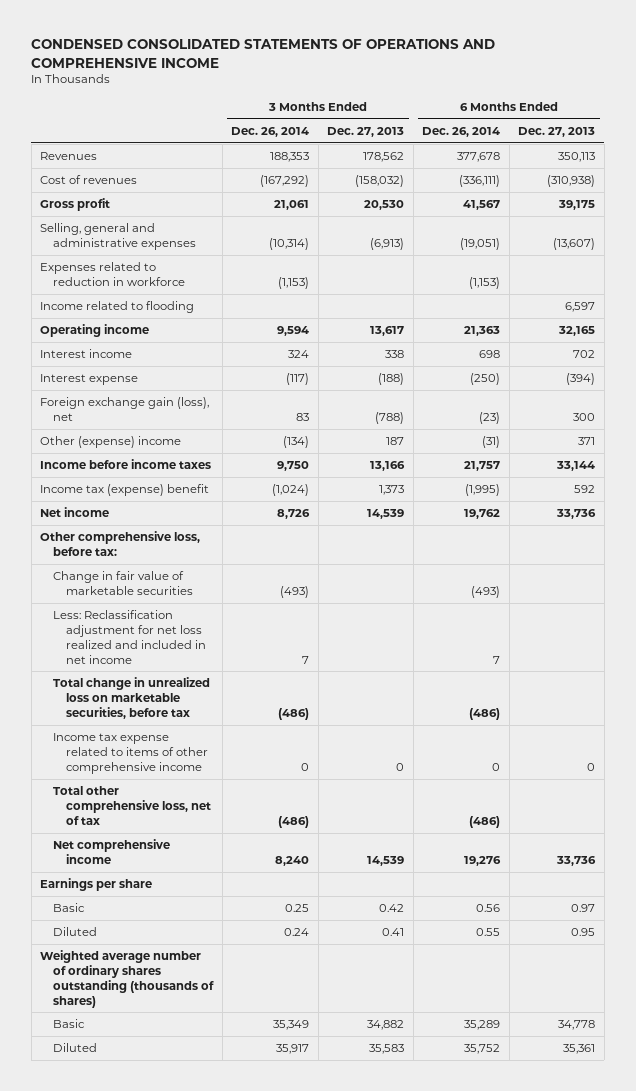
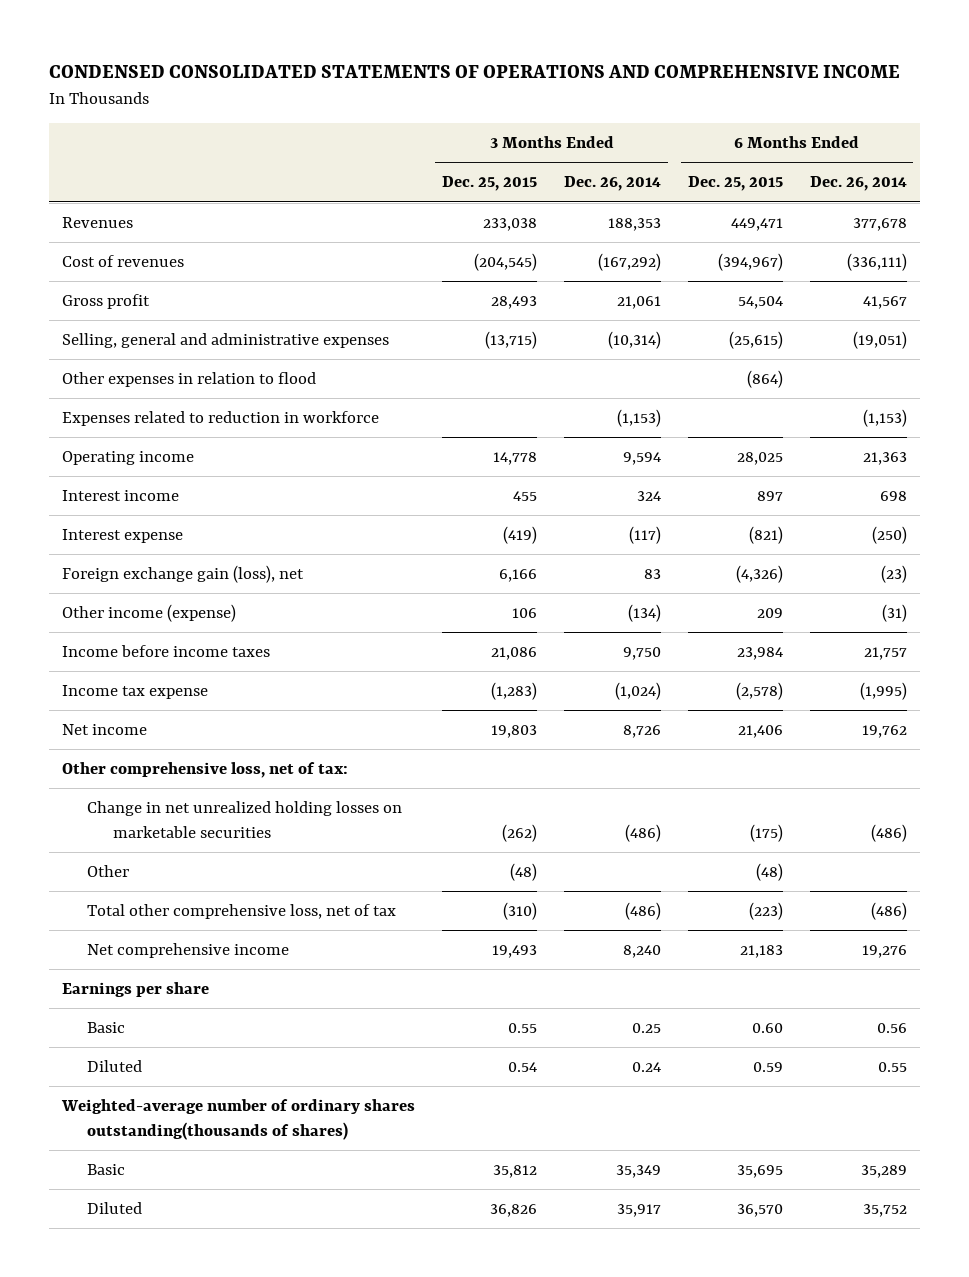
[327,126,405,137] Dec. 27, 2013 -> none
[518,126,596,137] Dec. 27, 2013 -> none
none -> [442,176,538,192] Dec. 25, 2015
none -> [687,176,783,192] Dec. 25, 2015
none -> [62,372,317,388] Other expenses in relation to flood
[40,301,195,314] Income related to flooding -> none
[40,436,182,449] Other (expense) income -> [62,604,237,623] Other income (expense)
[40,484,210,497] Income tax (expense) benefit -> [62,685,209,700] Income tax expense
[52,571,193,595] Change in fair value of marketable securities -> none
[52,610,206,664] Less: Reclassification adjustment for net loss realized and included in net income -> none
[52,733,208,774] Income tax expense related to items of other comprehensive income -> none
[40,531,201,556] Other comprehensive loss, before tax: -> [62,762,349,779] Other comprehensive loss, net of tax:
[52,677,210,719] Total change in unrealized loss on marketable securities, before tax -> [87,801,403,838] Change in net unrealized holding losses on marketable securities
none -> [87,865,130,878] Other
[40,950,214,1008] Weighted average number of ordinary shares outstanding (thousands of shares) -> [61,1099,416,1140] Weighted-average number of ordinary shares outstanding(thousands of shares)

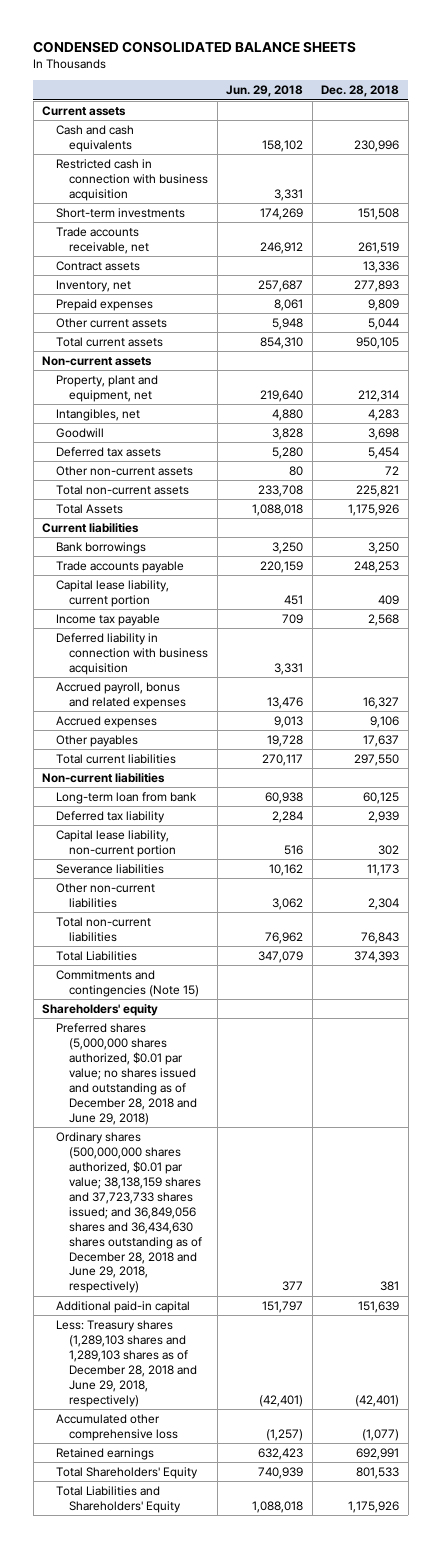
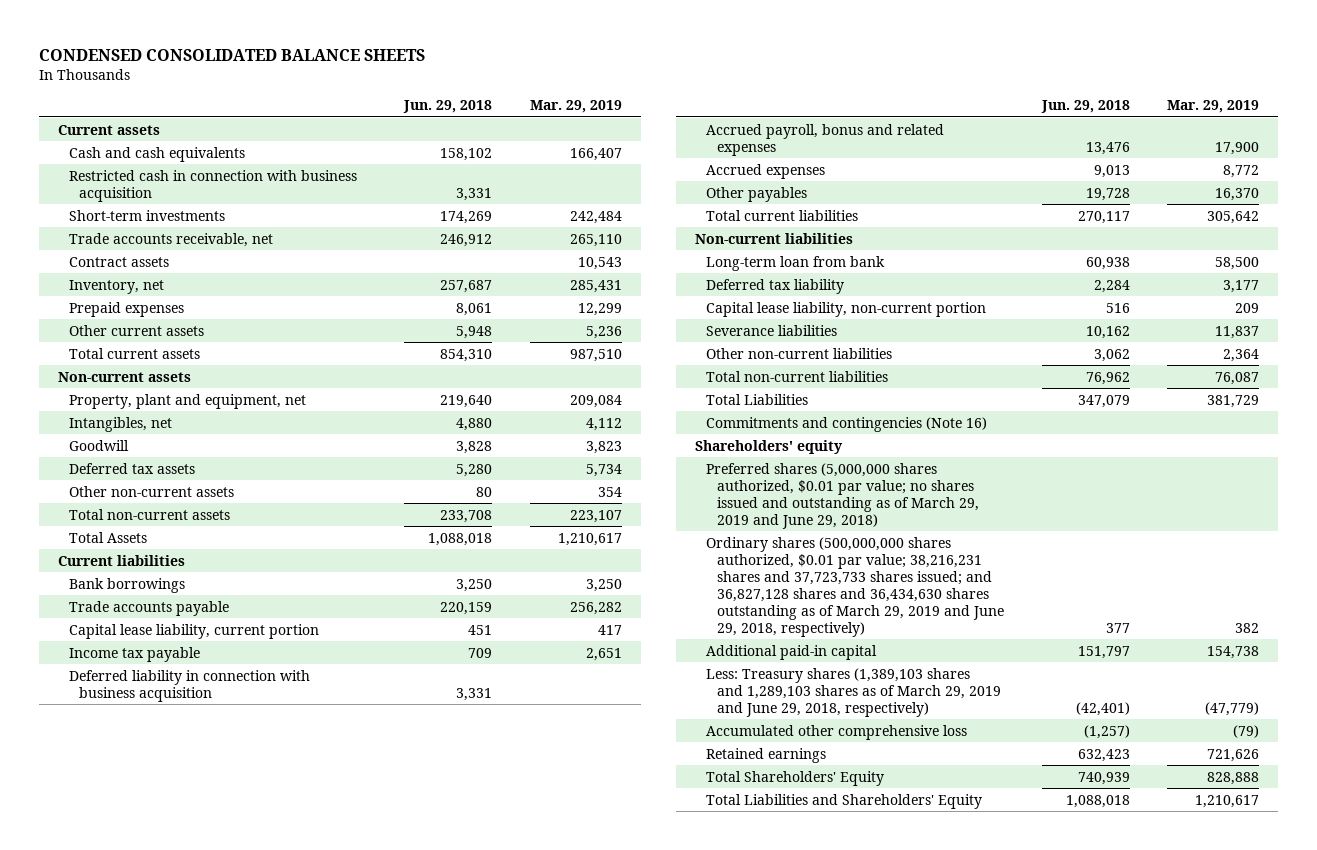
[321,85,400,98] Dec. 28, 2018 -> none
none -> [530,100,623,114] Mar. 29, 2019
[55,969,199,997] Commitments and contingencies (Note 15) -> [705,416,987,432] Commitments and contingencies (Note 16)
[55,1022,197,1125] Preferred shares (5,000,000 shares authorized, $0.01 par value; no shares issued and outstanding as of December 28, 2018 and June 29, 2018) -> [705,462,979,529] Preferred shares (5,000,000 shares authorized, $0.01 par value; no shares issued and outstanding as of March 29, 2019 and June 29, 2018)
[55,1131,202,1294] Ordinary shares (500,000,000 shares authorized, $0.01 par value; 38,138,159 shares and 37,723,733 shares issued; and 36,849,056 shares and 36,434,630 shares outstanding as of December 28, 2018 and June 29, 2018, respectively) -> [705,536,1004,637] Ordinary shares (500,000,000 shares authorized, $0.01 par value; 38,216,231 shares and 37,723,733 shares issued; and 36,827,128 shares and 36,434,630 shares outstanding as of March 29, 2019 and June 29, 2018, respectively)
[55,1319,197,1407] Less: Treasury shares (1,289,103 shares and 1,289,103 shares as of December 28, 2018 and June 29, 2018, respectively) -> [705,667,1001,717] Less: Treasury shares (1,389,103 shares and 1,289,103 shares as of March 29, 2019 and June 29, 2018, respectively)

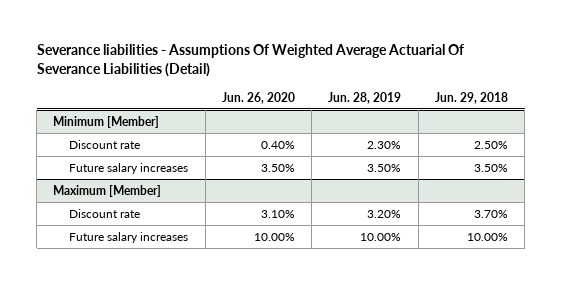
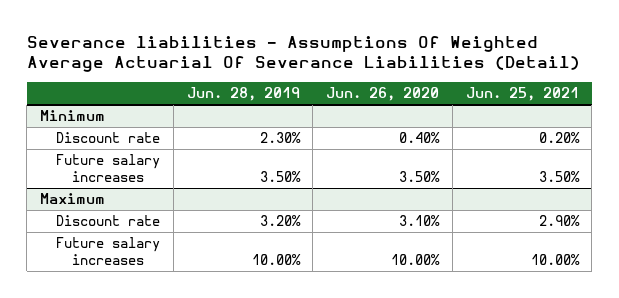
[434,91,508,104] Jun. 29, 2018 -> none
none -> [465,87,579,102] Jun. 25, 2021
[53,115,160,128] Minimum [Member] -> [40,110,106,122] Minimum
[53,184,162,197] Maximum [Member] -> [40,193,106,205] Maximum

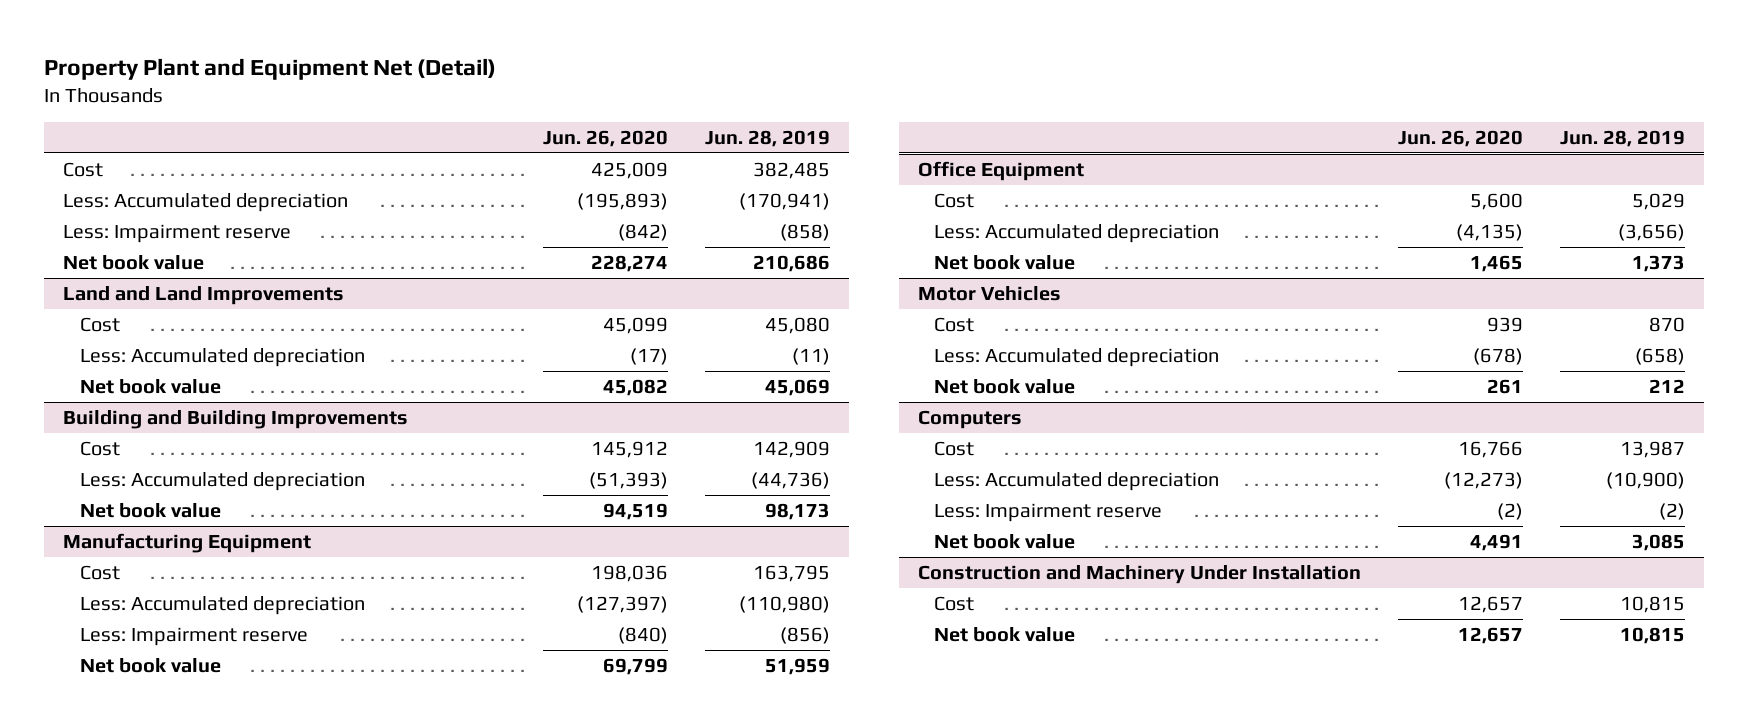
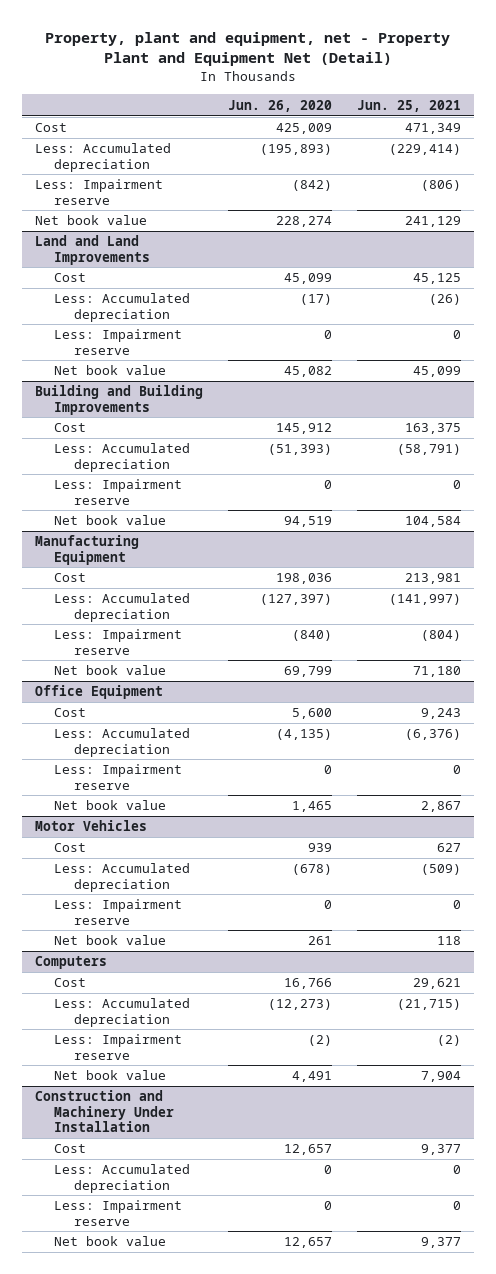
[44,58,497,81] Property Plant and Equipment Net (Detail) -> [45,31,451,67] Property, plant and equipment, net - Property Plant and Equipment Net (Detail)
[705,129,831,147] Jun. 28, 2019 -> none
none -> [357,99,462,112] Jun. 25, 2021
none -> [54,329,183,355] Less: Impairment reserve
none -> [54,479,183,505] Less: Impairment reserve
none -> [54,764,183,790] Less: Impairment reserve
none -> [54,899,183,925] Less: Impairment reserve
none -> [54,1164,191,1193] Less: Accumulated depreciation
none -> [54,1200,183,1226] Less: Impairment reserve

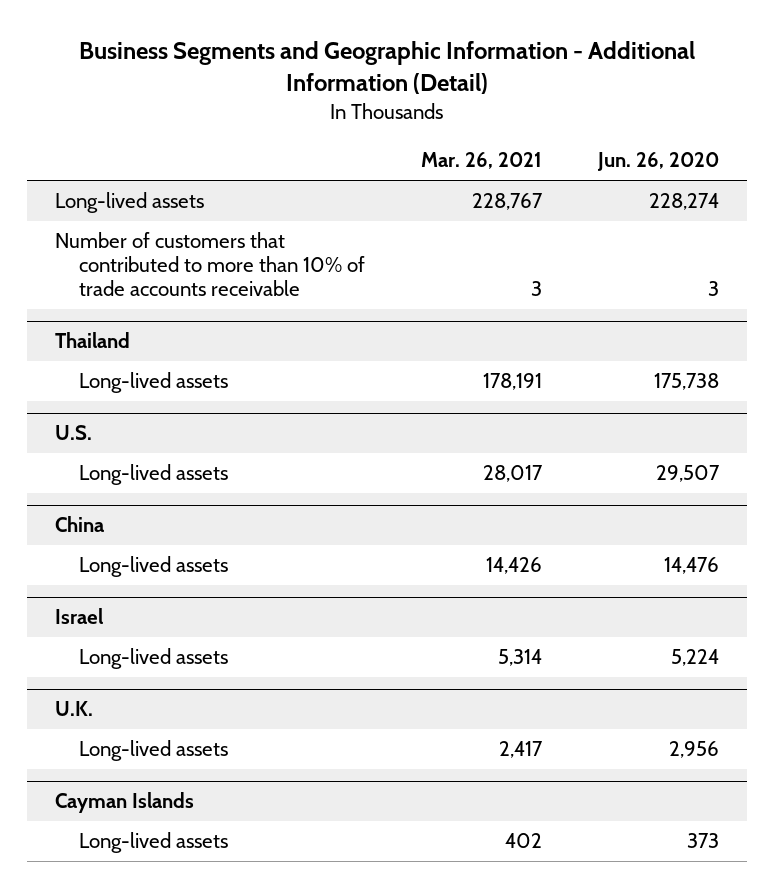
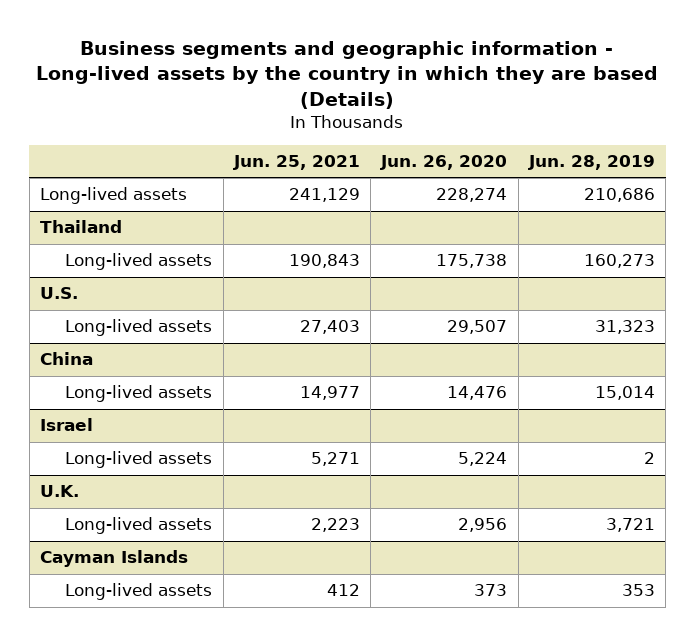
[78,41,695,95] Business Segments and Geographic Information - Additional Information (Detail) -> [36,40,659,110] Business segments and geographic information - Long-lived assets by the country in which they are based (Details)
[421,152,543,170] Mar. 26, 2021 -> none
none -> [232,155,360,171] Jun. 25, 2021
none -> [527,155,655,171] Jun. 28, 2019
[55,232,366,297] Number of customers that contributed to more than 10% of trade accounts receivable -> none

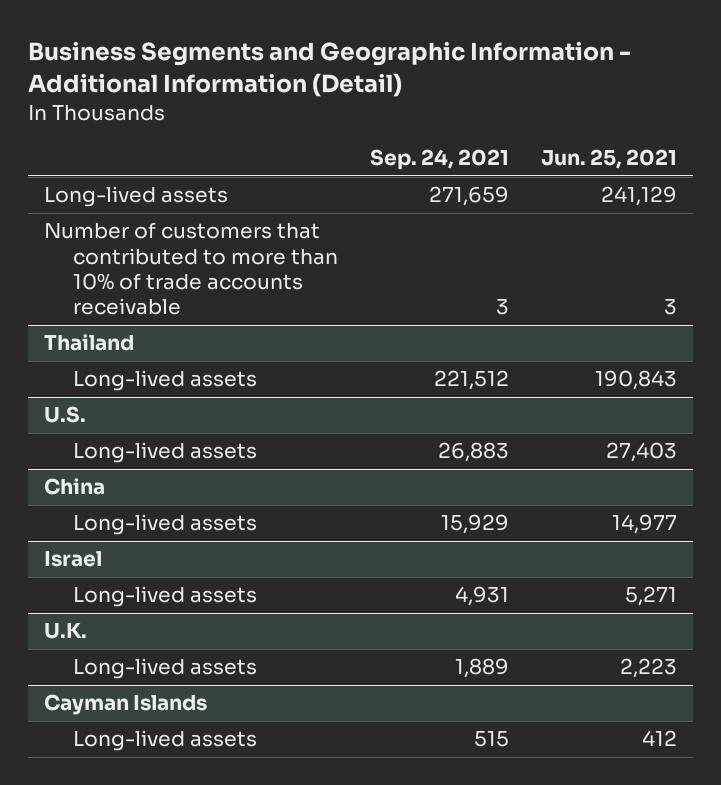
[36,40,659,110] Business segments and geographic information - Long-lived assets by the country in which they are based (Details) -> [28,41,632,97] Business Segments and Geographic Information - Additional Information (Detail)
[380,155,508,171] Jun. 26, 2020 -> none
[527,155,655,171] Jun. 28, 2019 -> none
none -> [370,149,510,171] Sep. 24, 2021
none -> [44,222,339,316] Number of customers that contributed to more than 10% of trade accounts receivable

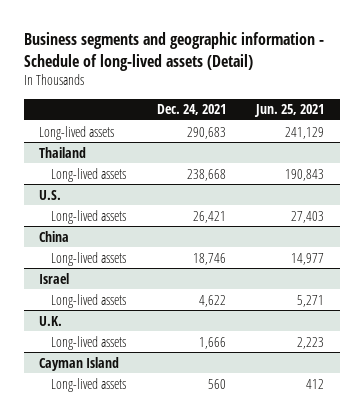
[28,41,632,97] Business Segments and Geographic Information - Additional Information (Detail) -> [24,32,325,71] Business segments and geographic information - Schedule of long-lived assets (Detail)
[370,149,510,171] Sep. 24, 2021 -> none
none -> [156,104,226,116] Dec. 24, 2021
[44,222,339,316] Number of customers that contributed to more than 10% of trade accounts receivable -> none
[44,694,208,716] Cayman Islands -> [39,356,120,371] Cayman Island

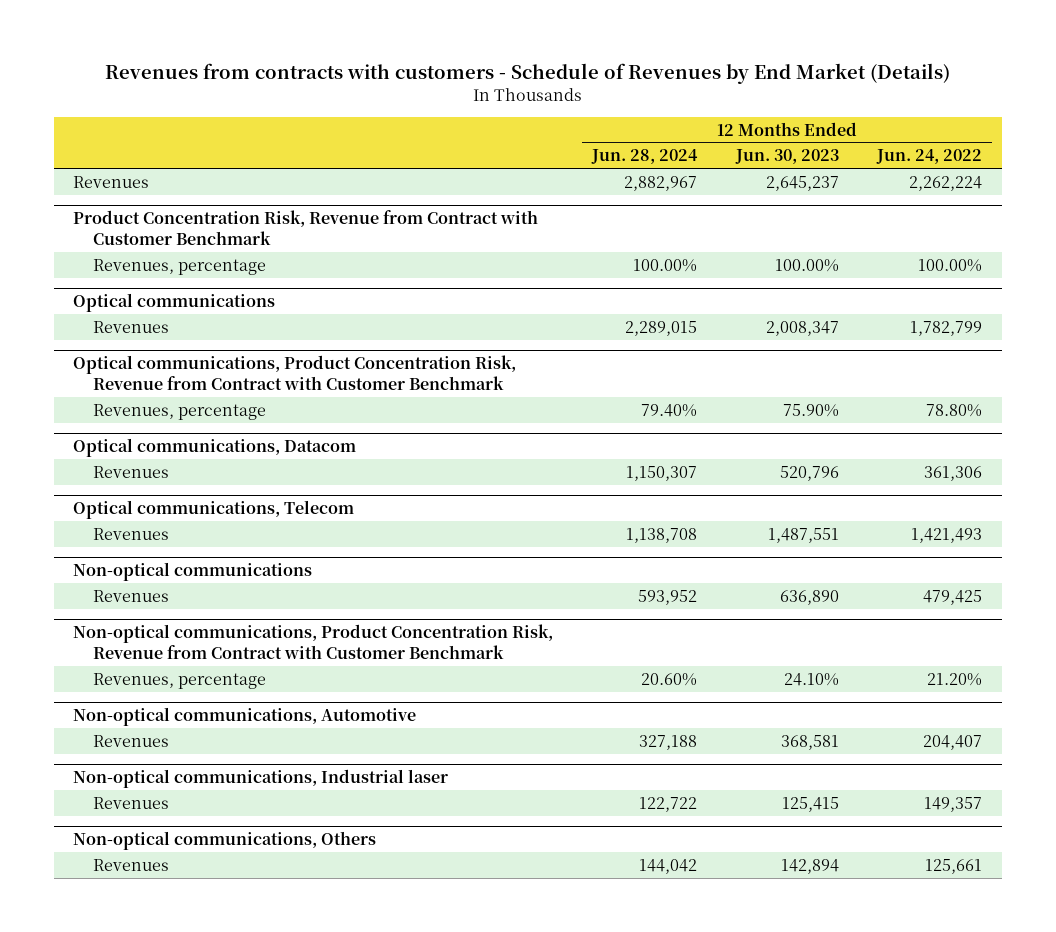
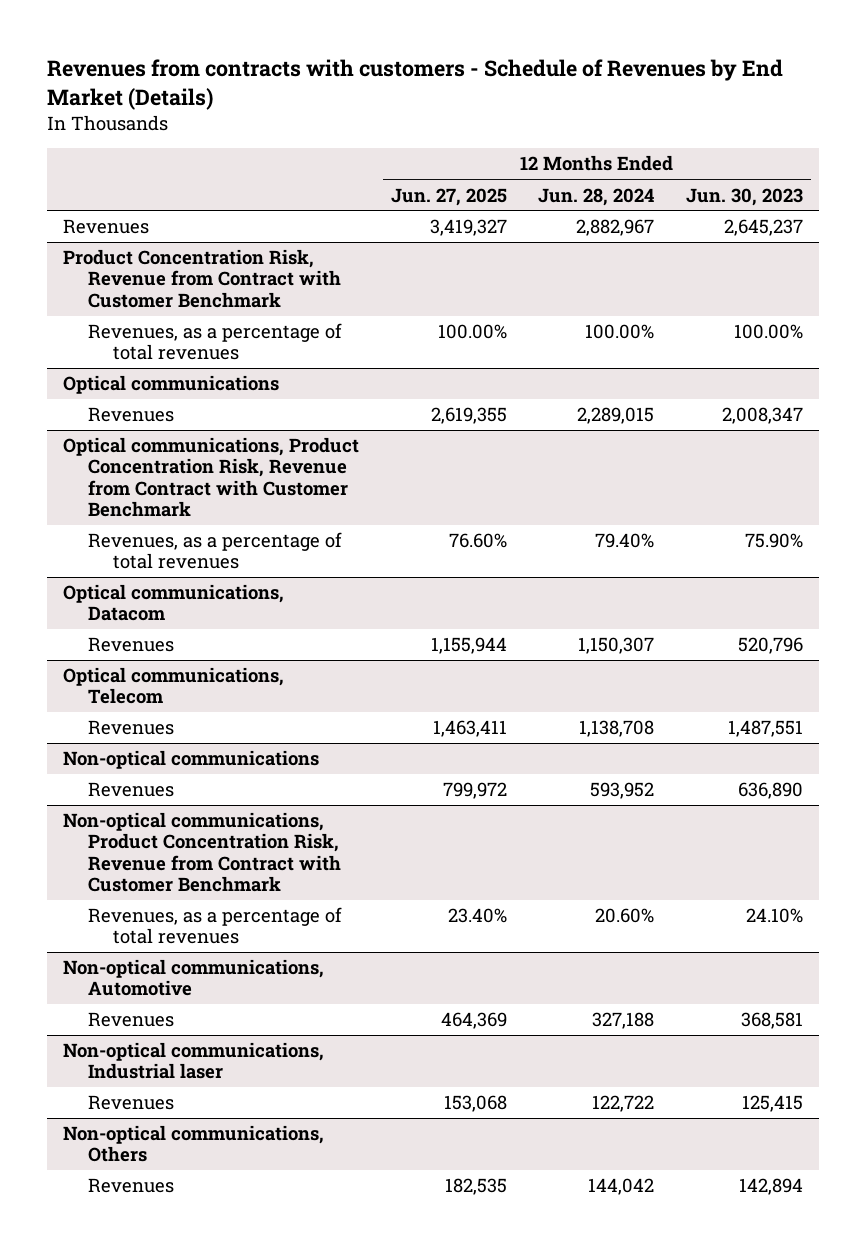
[876,149,983,165] Jun. 24, 2022 -> none
none -> [390,187,507,206] Jun. 27, 2025
[92,258,266,275] Revenues, percentage -> [88,323,343,361] Revenues, as a percentage of total revenues
[92,403,266,420] Revenues, percentage -> [88,532,343,570] Revenues, as a percentage of total revenues
[92,672,266,689] Revenues, percentage -> [88,907,343,945] Revenues, as a percentage of total revenues

